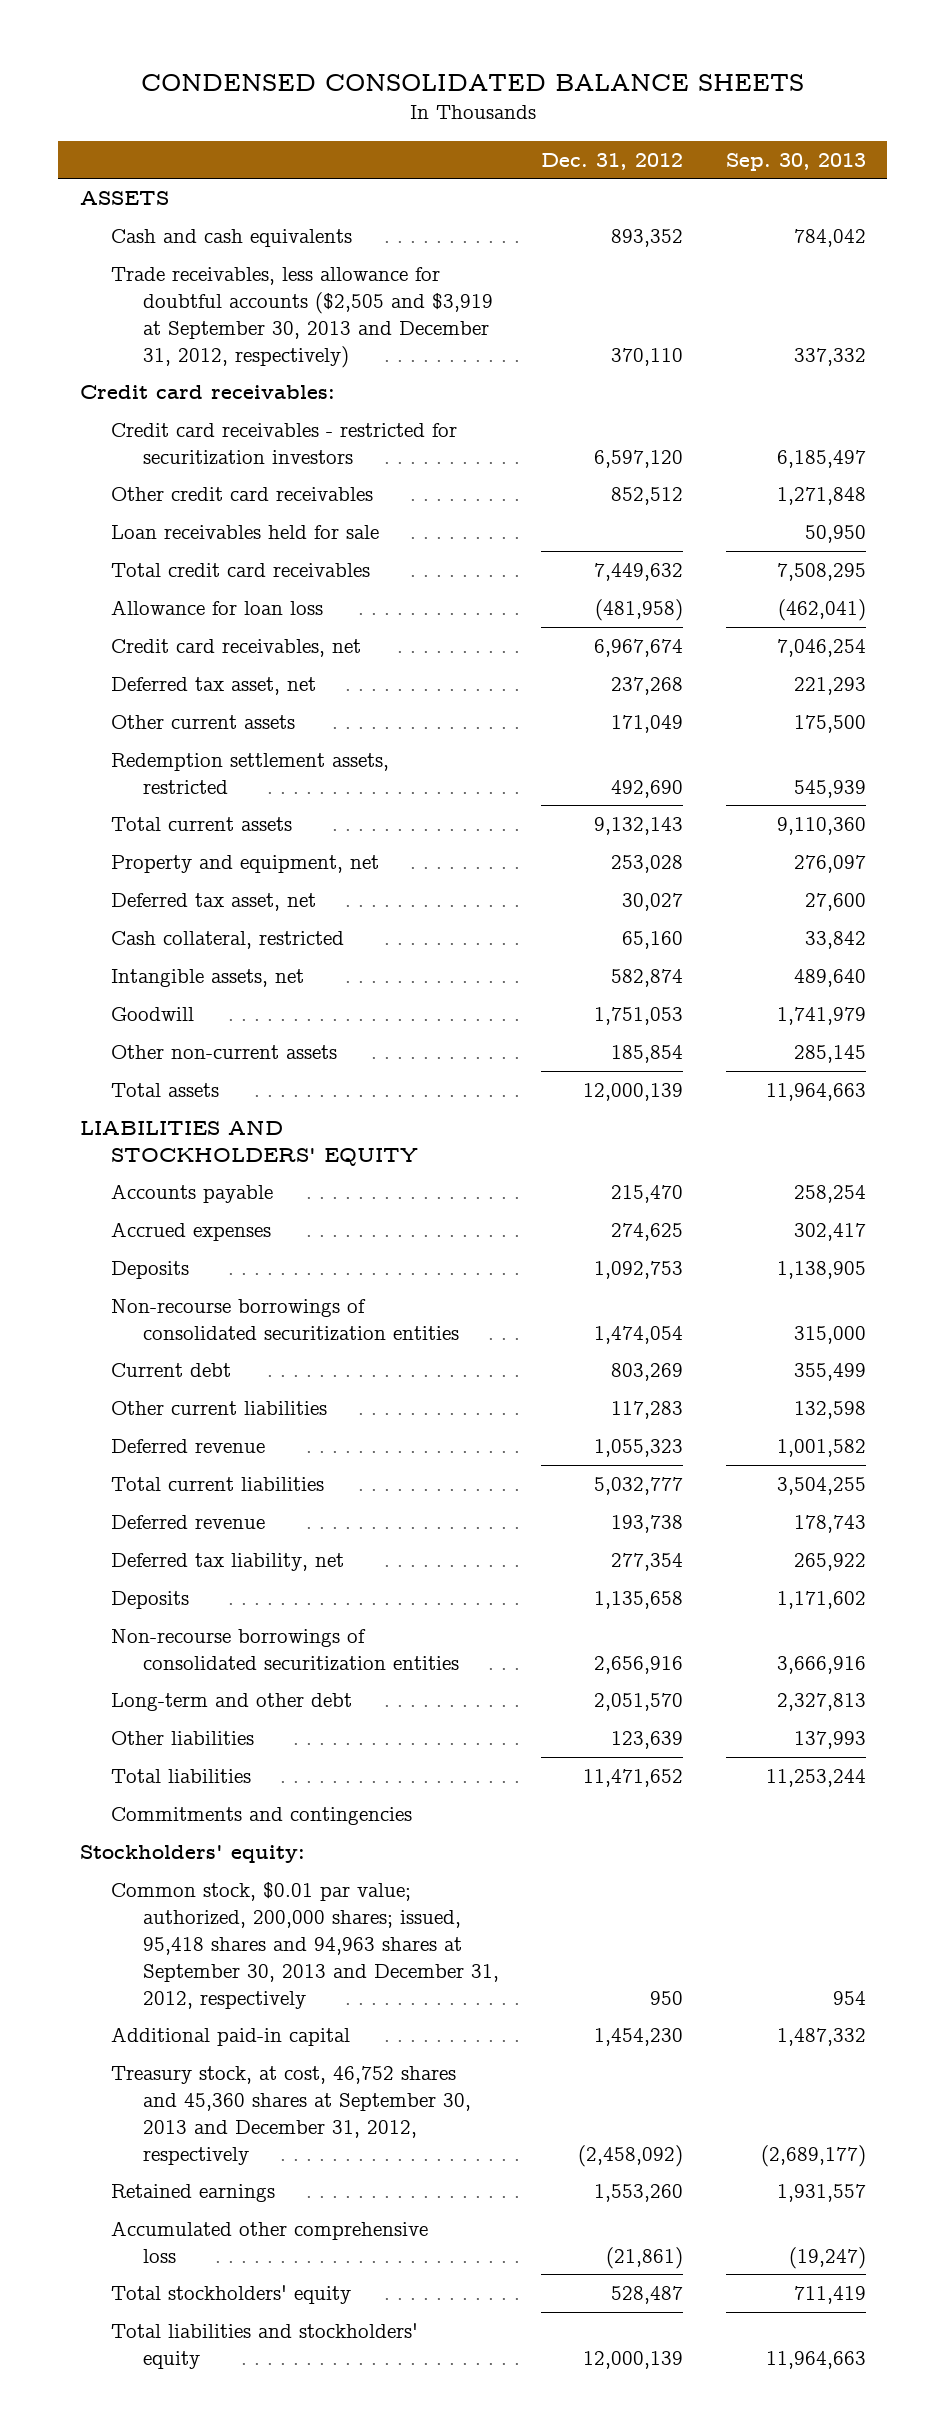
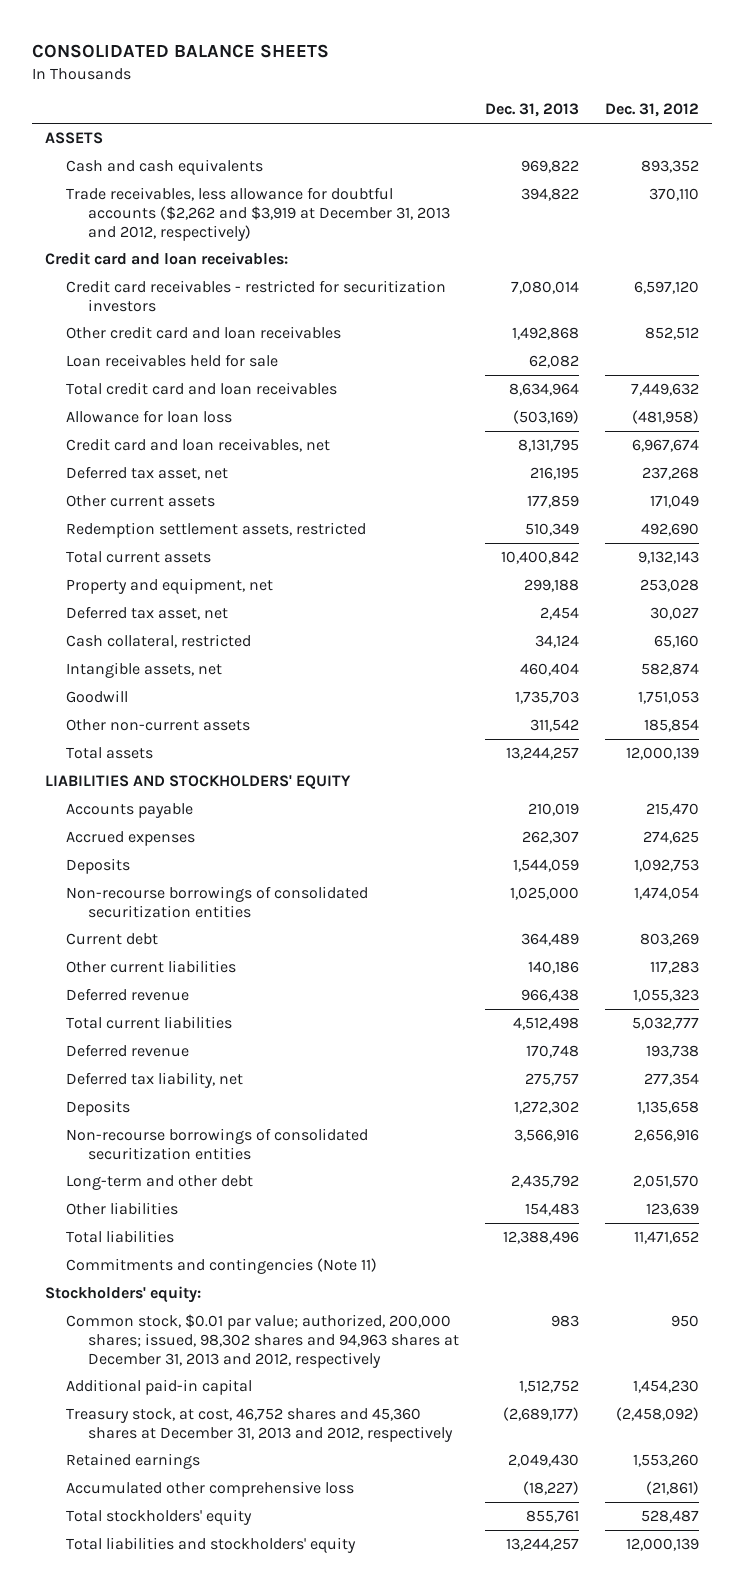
[140,73,804,91] CONDENSED CONSOLIDATED BALANCE SHEETS -> [32,44,330,59] CONSOLIDATED BALANCE SHEETS
[725,152,866,171] Sep. 30, 2013 -> none
none -> [484,103,579,118] Dec. 31, 2013
[111,267,493,368] Trade receivables, less allowance for doubtful accounts ($2,505 and $3,919 at September 30, 2013 and December 31, 2012, respectively) -> [66,186,450,241] Trade receivables, less allowance for doubtful accounts ($2,262 and $3,919 at December 31, 2013 and 2012, respectively)
[79,385,335,400] Credit card receivables: -> [45,251,289,265] Credit card and loan receivables:
[111,487,374,502] Other credit card receivables -> [66,325,342,339] Other credit card and loan receivables
[111,563,371,578] Total credit card receivables -> [66,381,338,395] Total credit card and loan receivables
[111,639,362,658] Credit card receivables, net -> [66,437,331,452] Credit card and loan receivables, net
[111,1807,413,1826] Commitments and contingencies -> [66,1257,378,1274] Commitments and contingencies (Note 11)
[111,1882,499,2009] Common stock, $0.01 par value; authorized, 200,000 shares; issued, 95,418 shares and 94,963 shares at September 30, 2013 and December 31, 2012, respectively -> [66,1313,459,1368] Common stock, $0.01 par value; authorized, 200,000 shares; issued, 98,302 shares and 94,963 shares at December 31, 2013 and 2012, respectively
[111,2066,471,2165] Treasury stock, at cost, 46,752 shares and 45,360 shares at September 30, 2013 and December 31, 2012, respectively -> [66,1407,453,1442] Treasury stock, at cost, 46,752 shares and 45,360 shares at December 31, 2013 and 2012, respectively

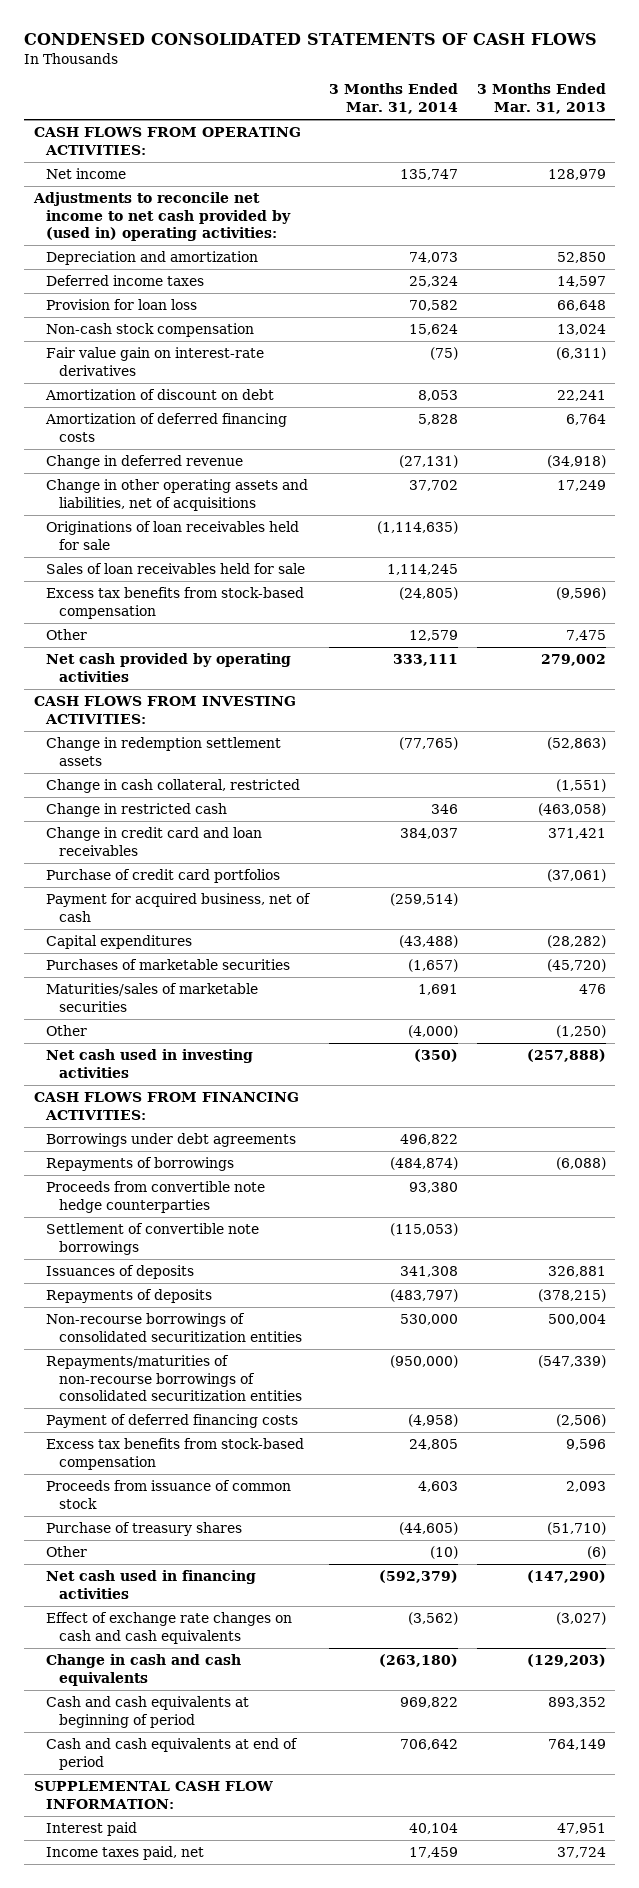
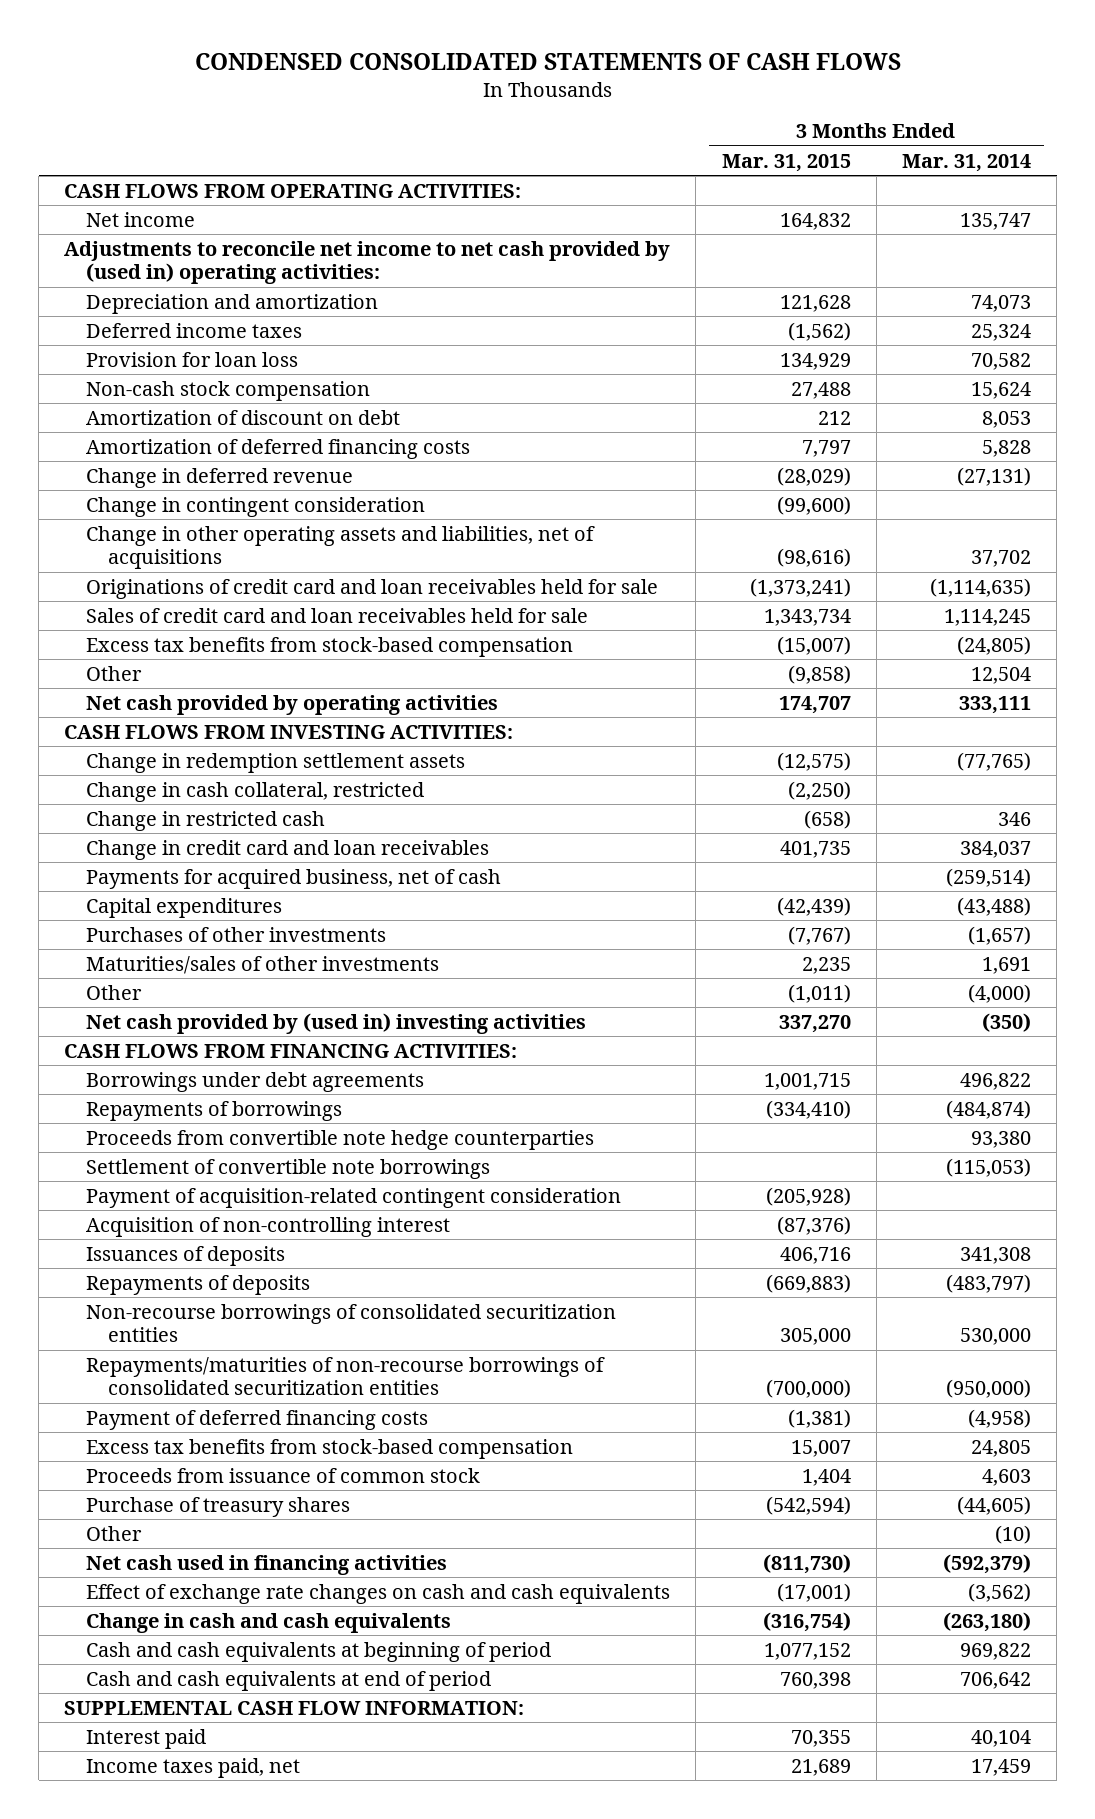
[476,83,606,114] 3 Months Ended Mar. 31, 2013 -> none
none -> [721,153,851,172] Mar. 31, 2015
[46,347,265,376] Fair value gain on interest-rate derivatives -> none
none -> [86,496,426,517] Change in contingent consideration
[46,521,300,550] Originations of loan receivables held for sale -> [86,578,659,599] Originations of credit card and loan receivables held for sale
[46,563,306,575] Sales of loan receivables held for sale -> [86,607,589,623] Sales of credit card and loan receivables held for sale
[408,630,458,642] 12,579 -> [971,666,1032,684] 12,504
[46,869,281,884] Purchase of credit card portfolios -> none
[46,893,312,922] Payment for acquired business, net of cash -> [86,868,502,889] Payments for acquired business, net of cash
[46,959,291,971] Purchases of marketable securities -> [86,926,387,942] Purchases of other investments
[46,983,259,1012] Maturities/sales of marketable securities -> [86,955,440,974] Maturities/sales of other investments
[46,1049,254,1078] Net cash used in investing activities -> [86,1012,587,1034] Net cash provided by (used in) investing activities
none -> [86,1187,622,1208] Payment of acquisition-related contingent consideration
none -> [86,1216,451,1237] Acquisition of non-controlling interest

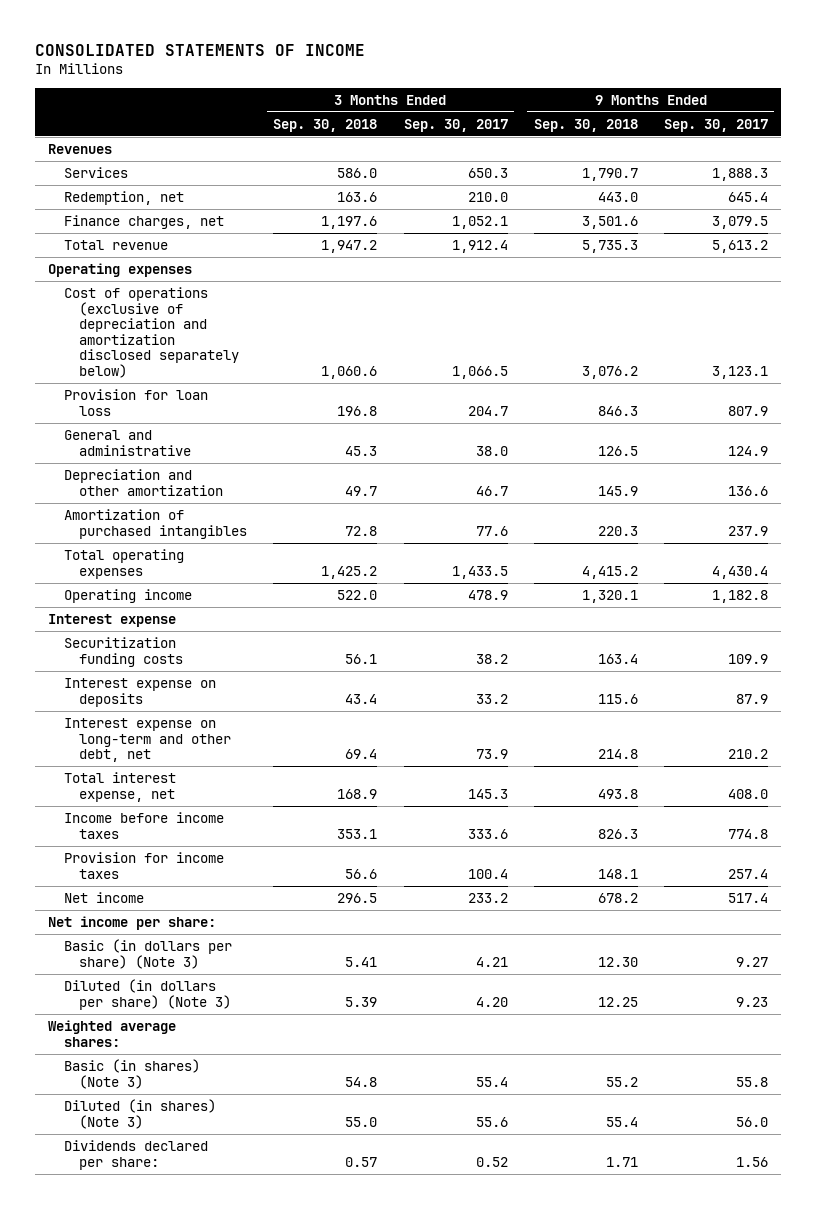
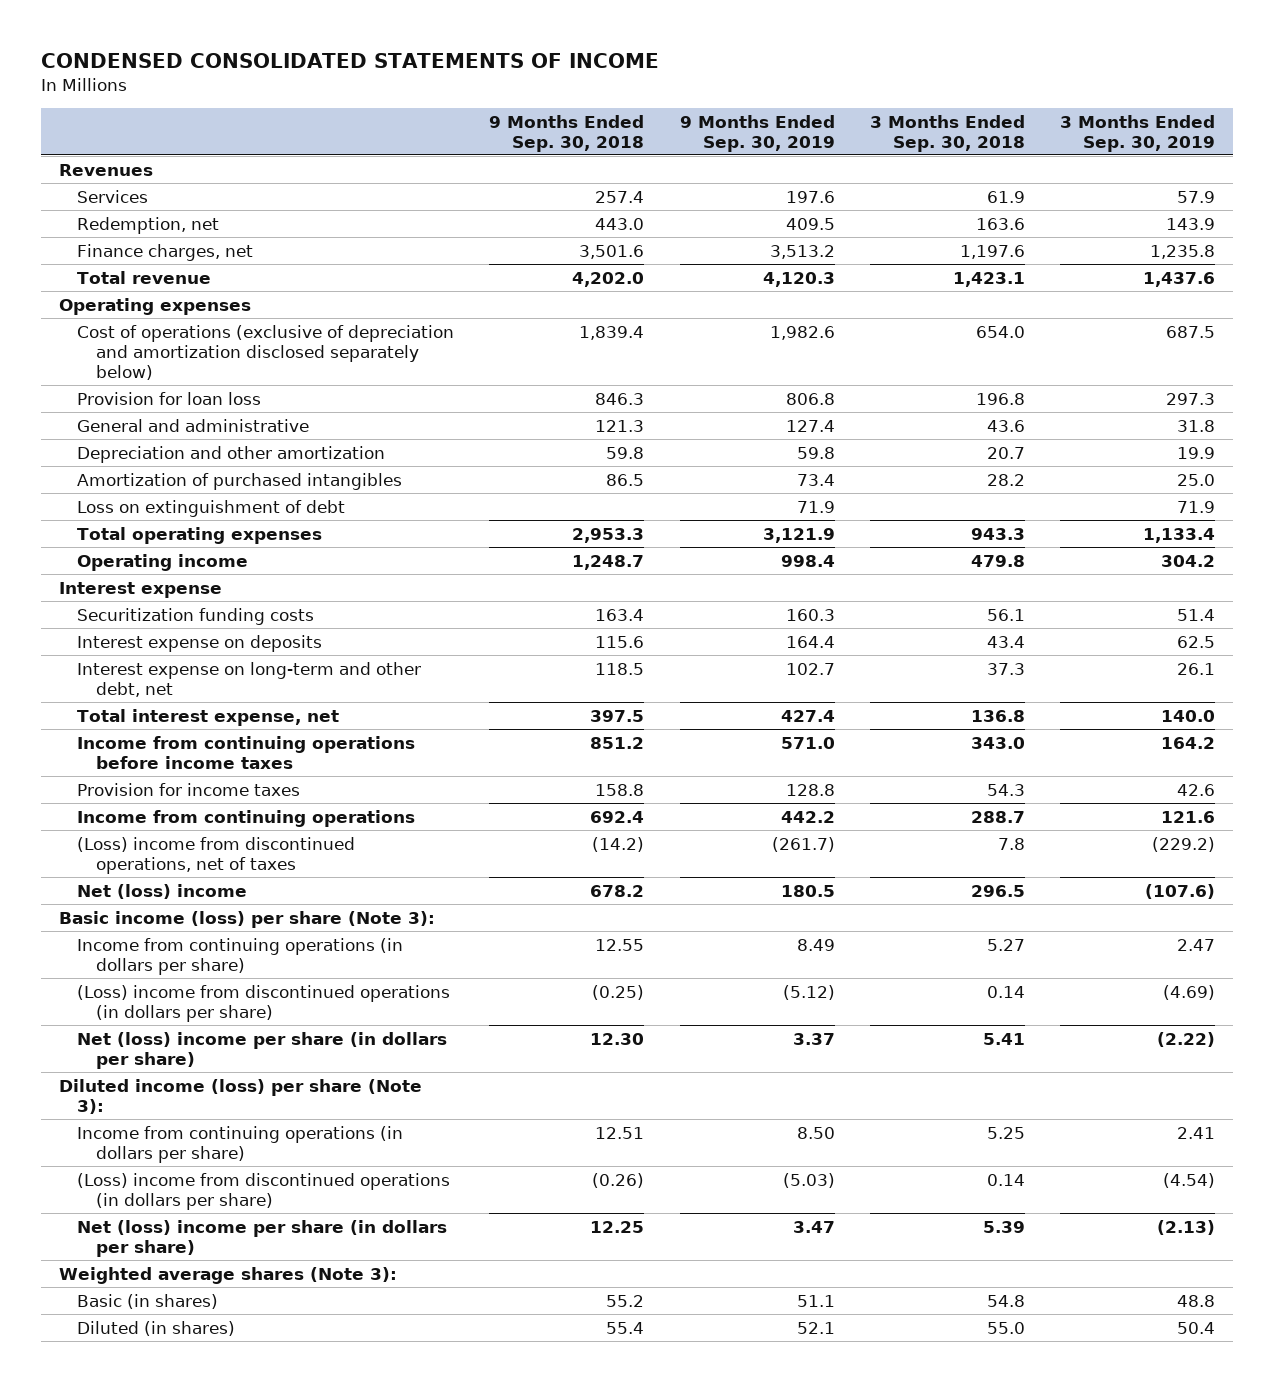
[35,44,366,57] CONSOLIDATED STATEMENTS OF INCOME -> [41,52,660,68] CONDENSED CONSOLIDATED STATEMENTS OF INCOME
[403,118,508,132] Sep. 30, 2017 -> none
[663,118,768,132] Sep. 30, 2017 -> none
none -> [679,114,835,152] 9 Months Ended Sep. 30, 2019
none -> [1060,114,1216,152] 3 Months Ended Sep. 30, 2019
[337,167,378,178] 586.0 -> [986,190,1025,203] 61.9
[581,167,638,181] 1,790.7 -> [595,190,645,203] 257.4
[321,239,378,253] 1,947.2 -> [952,271,1025,287] 1,423.1
[581,239,638,253] 5,735.3 -> [572,271,645,287] 4,202.0
[321,365,378,379] 1,060.6 -> [975,325,1025,338] 654.0
[581,365,638,379] 3,076.2 -> [579,325,645,340] 1,839.4
[345,445,378,456] 45.3 -> [986,419,1025,432] 43.6
[597,445,638,456] 126.5 -> [595,419,645,432] 121.3
[345,485,378,496] 49.7 -> [986,446,1025,459] 20.7
[597,485,638,496] 145.9 -> [606,446,645,459] 59.8
[345,525,378,536] 72.8 -> [986,473,1025,486] 28.2
[597,525,638,536] 220.3 -> [606,473,645,486] 86.5
none -> [77,499,346,517] Loss on extinguishment of debt
[321,565,378,579] 1,425.2 -> [970,527,1025,540] 943.3
[581,565,638,579] 4,415.2 -> [572,527,645,543] 2,953.3
[337,589,378,600] 522.0 -> [970,554,1025,567] 479.8
[581,589,638,603] 1,320.1 -> [572,554,645,570] 1,248.7
[48,915,217,930] Net income per share: -> none
[63,1139,208,1170] Dividends declared per share: -> none
[345,749,378,760] 69.4 -> [986,662,1025,675] 37.3
[597,749,638,760] 214.8 -> [595,662,645,675] 118.5
[337,788,378,799] 168.9 -> [970,709,1025,722] 136.8
[597,788,638,799] 493.8 -> [590,709,645,722] 397.5
[63,811,224,839] Income before income taxes -> [77,735,416,769] Income from continuing operations before income taxes
[337,828,378,839] 353.1 -> [970,736,1025,749] 343.0
[597,828,638,839] 826.3 -> [590,736,645,749] 851.2
[345,868,378,879] 56.6 -> [986,783,1025,796] 54.3
[597,868,638,879] 148.1 -> [595,783,645,796] 158.8
none -> [77,809,416,827] Income from continuing operations
none -> [77,836,356,874] (Loss) income from discontinued operations, net of taxes
[63,891,144,903] Net income -> [77,883,248,899] Net (loss) income
none -> [58,910,435,928] Basic income (loss) per share (Note 3):
none -> [77,937,404,975] Income from continuing operations (in dollars per share)
none -> [77,984,451,1022] (Loss) income from discontinued operations (in dollars per share)
[63,938,232,969] Basic (in dollars per share) (Note 3) -> [77,1031,448,1069] Net (loss) income per share (in dollars per share)
none -> [58,1078,422,1114] Diluted income (loss) per share (Note 3):
none -> [77,1125,404,1163] Income from continuing operations (in dollars per share)
none -> [77,1172,451,1210] (Loss) income from discontinued operations (in dollars per share)
[63,978,232,1010] Diluted (in dollars per share) (Note 3) -> [77,1219,448,1257] Net (loss) income per share (in dollars per share)
[48,1019,177,1047] Weighted average shares: -> [58,1266,397,1284] Weighted average shares (Note 3):
[63,1058,200,1089] Basic (in shares) (Note 3) -> [77,1293,219,1309] Basic (in shares)
[63,1098,216,1129] Diluted (in shares) (Note 3) -> [77,1320,236,1336] Diluted (in shares)

